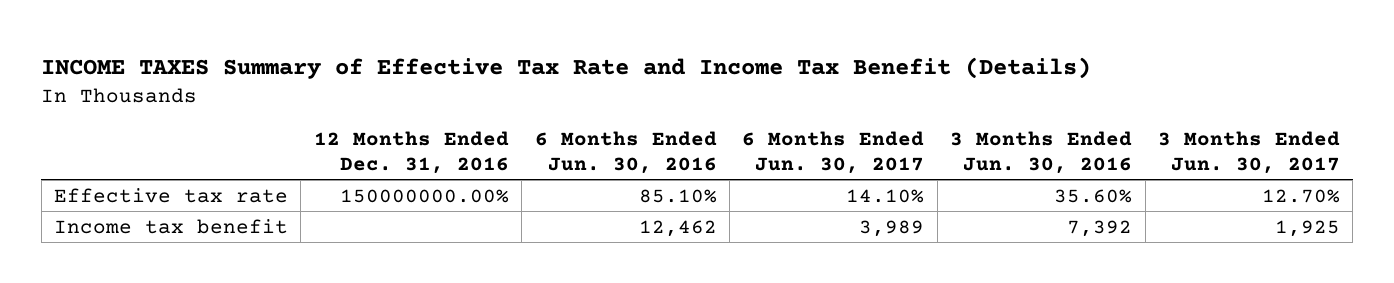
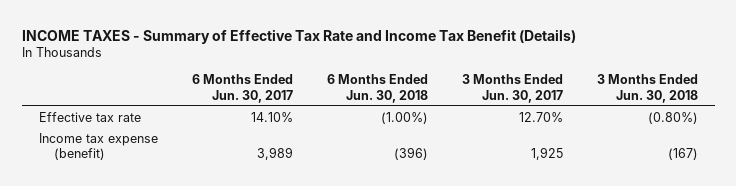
[41,56,1092,79] INCOME TAXES Summary of Effective Tax Rate and Income Tax Benefit (Details) -> [21,28,576,44] INCOME TAXES - Summary of Effective Tax Rate and Income Tax Benefit (Details)
[313,130,509,175] 12 Months Ended Dec. 31, 2016 -> none
[534,130,717,175] 6 Months Ended Jun. 30, 2016 -> none
[950,130,1133,175] 3 Months Ended Jun. 30, 2016 -> none
none -> [326,74,428,103] 6 Months Ended Jun. 30, 2018
none -> [596,74,698,103] 3 Months Ended Jun. 30, 2018
[53,218,288,234] Income tax benefit -> [38,132,158,161] Income tax expense (benefit)

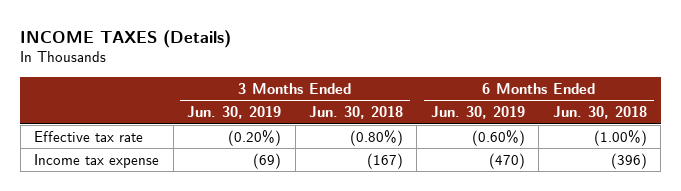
[21,28,576,44] INCOME TAXES - Summary of Effective Tax Rate and Income Tax Benefit (Details) -> [20,29,232,48] INCOME TAXES (Details)
[191,74,293,103] 6 Months Ended Jun. 30, 2017 -> none
[461,74,563,103] 3 Months Ended Jun. 30, 2017 -> none
none -> [187,106,282,120] Jun. 30, 2019
none -> [430,106,525,120] Jun. 30, 2019
[38,132,158,161] Income tax expense (benefit) -> [34,153,160,168] Income tax expense

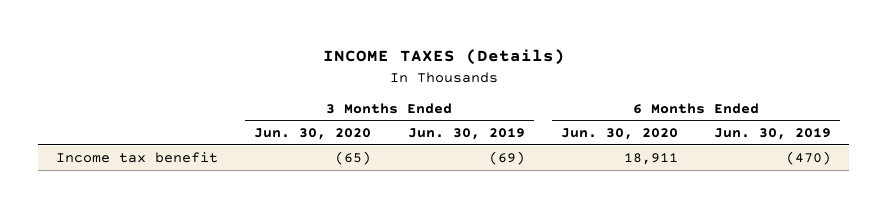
[308,106,403,120] Jun. 30, 2018 -> none
[552,106,647,120] Jun. 30, 2018 -> none
none -> [254,128,372,141] Jun. 30, 2020
none -> [560,128,678,141] Jun. 30, 2020
[34,130,144,142] Effective tax rate -> none
[34,153,160,168] Income tax expense -> [55,152,218,164] Income tax benefit

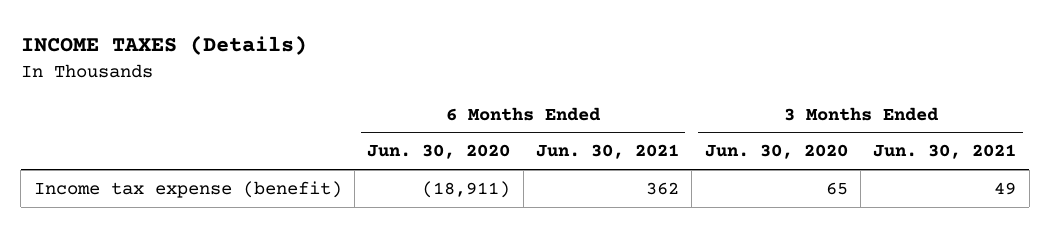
[407,128,525,141] Jun. 30, 2019 -> none
[714,128,832,141] Jun. 30, 2019 -> none
none -> [536,144,680,160] Jun. 30, 2021
none -> [873,144,1017,160] Jun. 30, 2021
[55,152,218,164] Income tax benefit -> [33,180,342,198] Income tax expense (benefit)
[335,151,372,166] (65) -> [825,181,848,195] 65
[623,153,678,166] 18,911 -> [422,180,511,198] (18,911)

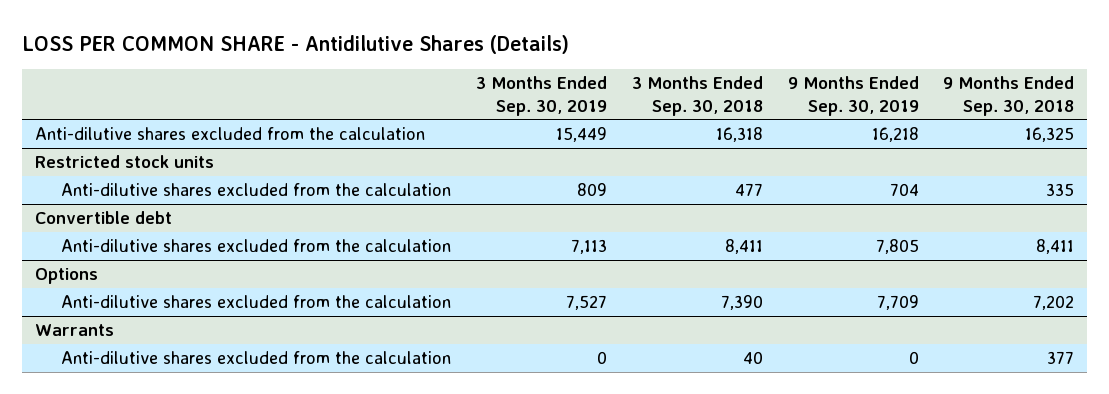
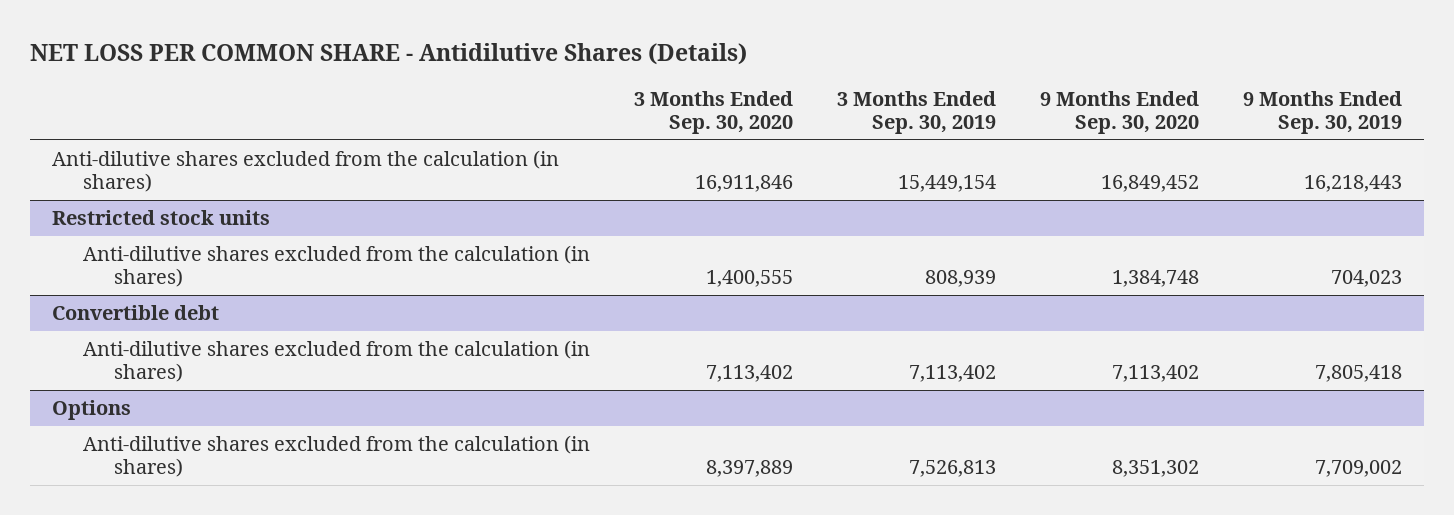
[22,34,570,54] LOSS PER COMMON SHARE - Antidilutive Shares (Details) -> [30,43,748,66] NET LOSS PER COMMON SHARE - Antidilutive Shares (Details)
[631,75,763,116] 3 Months Ended Sep. 30, 2018 -> none
[943,75,1075,116] 9 Months Ended Sep. 30, 2018 -> none
none -> [634,91,794,135] 3 Months Ended Sep. 30, 2020
none -> [1039,91,1199,135] 9 Months Ended Sep. 30, 2020
[34,127,425,141] Anti-dilutive shares excluded from the calculation -> [52,149,560,193] Anti-dilutive shares excluded from the calculation (in shares)
[556,127,608,143] 15,449 -> [897,175,996,193] 15,449,154
[871,127,919,143] 16,218 -> [1303,175,1402,193] 16,218,443
[61,183,452,197] Anti-dilutive shares excluded from the calculation -> [83,244,591,288] Anti-dilutive shares excluded from the calculation (in shares)
[577,183,608,197] 809 -> [924,270,996,288] 808,939
[889,183,919,197] 704 -> [1330,270,1402,288] 704,023
[61,239,452,253] Anti-dilutive shares excluded from the calculation -> [83,339,591,383] Anti-dilutive shares excluded from the calculation (in shares)
[571,239,608,255] 7,113 -> [908,365,996,383] 7,113,402
[875,239,919,255] 7,805 -> [1314,365,1402,383] 7,805,418
[34,324,114,337] Warrants -> none
[61,351,452,365] Anti-dilutive shares excluded from the calculation -> none
[61,295,452,309] Anti-dilutive shares excluded from the calculation -> [83,434,591,478] Anti-dilutive shares excluded from the calculation (in shares)
[566,295,608,311] 7,527 -> [908,460,996,478] 7,526,813
[876,295,919,311] 7,709 -> [1314,460,1402,478] 7,709,002

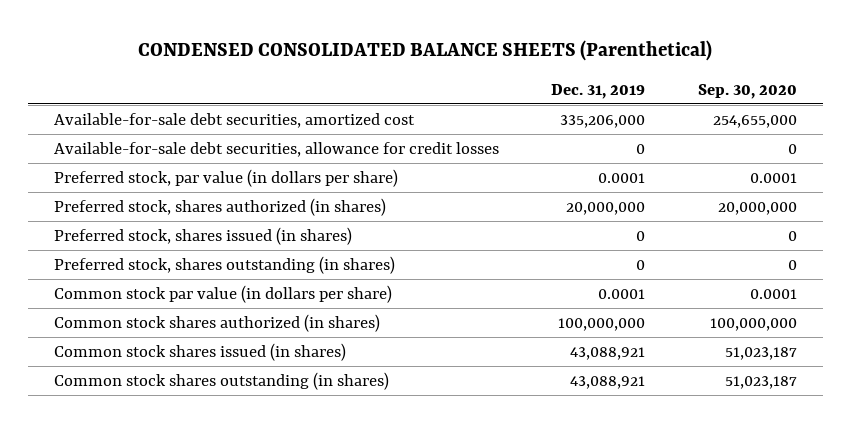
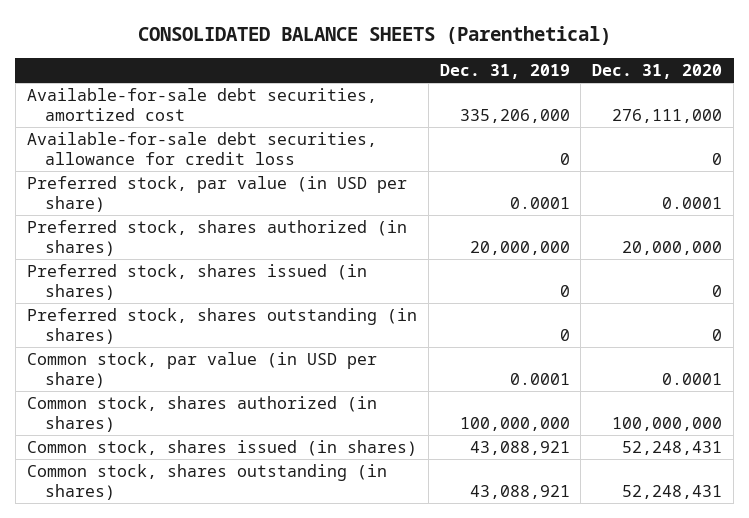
[138,40,713,62] CONDENSED CONSOLIDATED BALANCE SHEETS (Parenthetical) -> [137,26,611,46] CONSOLIDATED BALANCE SHEETS (Parenthetical)
[697,83,797,99] Sep. 30, 2020 -> none
none -> [592,64,723,80] Dec. 31, 2020
[53,141,499,157] Available-for-sale debt securities, allowance for credit losses -> [26,132,377,165] Available-for-sale debt securities, allowance for credit loss
[53,168,398,187] Preferred stock, par value (in dollars per share) -> [26,176,407,212] Preferred stock, par value (in USD per share)
[53,284,392,303] Common stock par value (in dollars per share) -> [26,352,377,388] Common stock, par value (in USD per share)
[53,313,380,332] Common stock shares authorized (in shares) -> [26,396,377,432] Common stock, shares authorized (in shares)
[53,342,346,361] Common stock shares issued (in shares) -> [26,440,417,457] Common stock, shares issued (in shares)
[53,371,389,390] Common stock shares outstanding (in shares) -> [26,464,387,500] Common stock, shares outstanding (in shares)

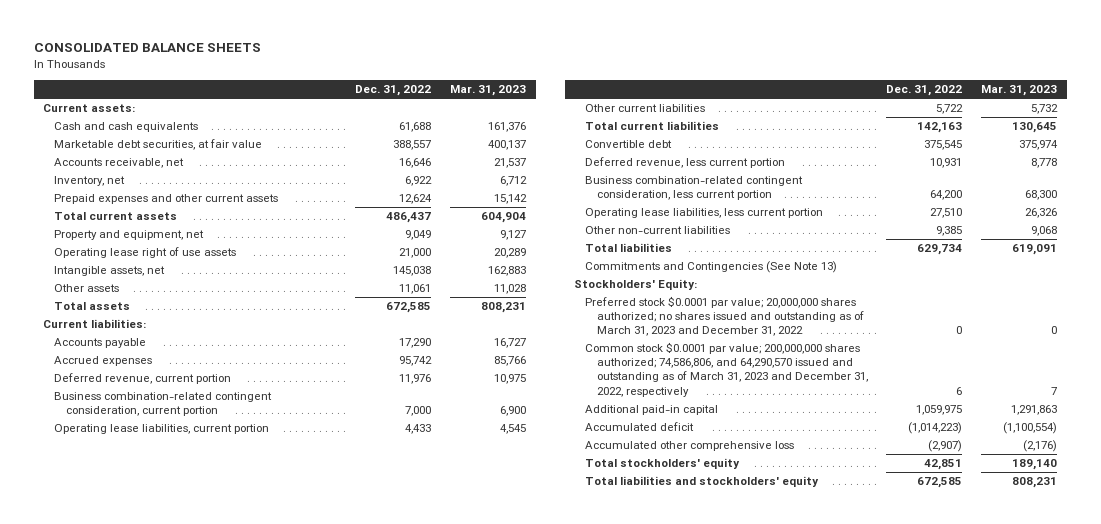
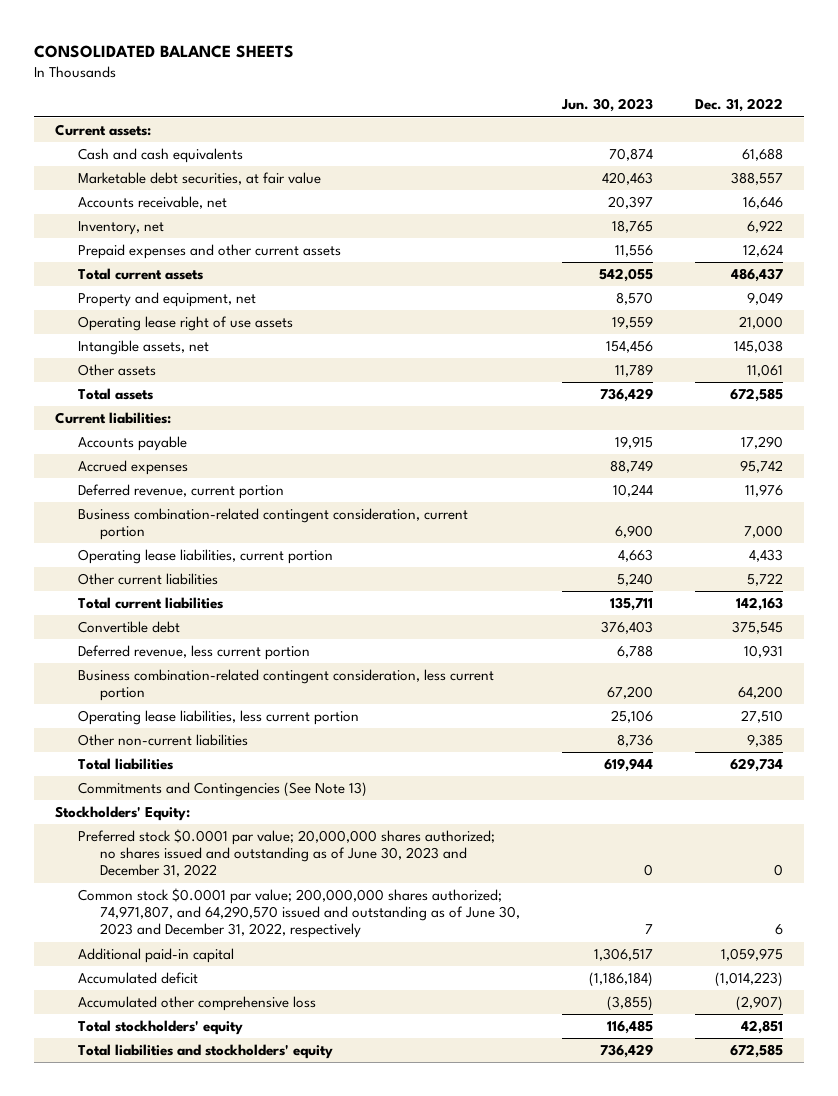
[450,84,527,96] Mar. 31, 2023 -> none
none -> [561,98,654,113] Jun. 30, 2023
[585,296,864,337] Preferred stock $0.0001 par value; 20,000,000 shares authorized; no shares issued and outstanding as of March 31, 2023 and December 31, 2022 -> [77,829,495,878] Preferred stock $0.0001 par value; 20,000,000 shares authorized; no shares issued and outstanding as of June 30, 2023 and December 31, 2022
[585,342,868,397] Common stock $0.0001 par value; 200,000,000 shares authorized; 74,586,806, and 64,290,570 issued and outstanding as of March 31, 2023 and December 31, 2022, respectively -> [77,888,521,939] Common stock $0.0001 par value; 200,000,000 shares authorized; 74,971,807, and 64,290,570 issued and outstanding as of June 30, 2023 and December 31, 2022, respectively

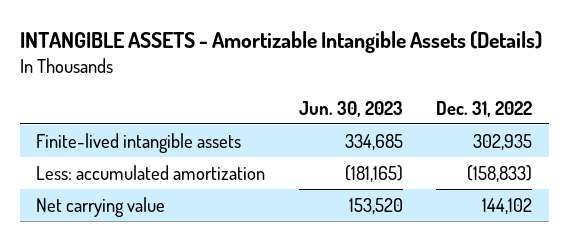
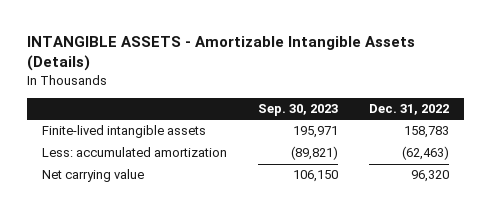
[298,100,403,117] Jun. 30, 2023 -> none
none -> [258,103,339,116] Sep. 30, 2023
[473,133,533,150] 302,935 -> [403,126,449,139] 158,783
[467,164,533,182] (158,833) -> [401,146,449,161] (62,463)
[482,197,533,214] 144,102 -> [410,170,449,183] 96,320

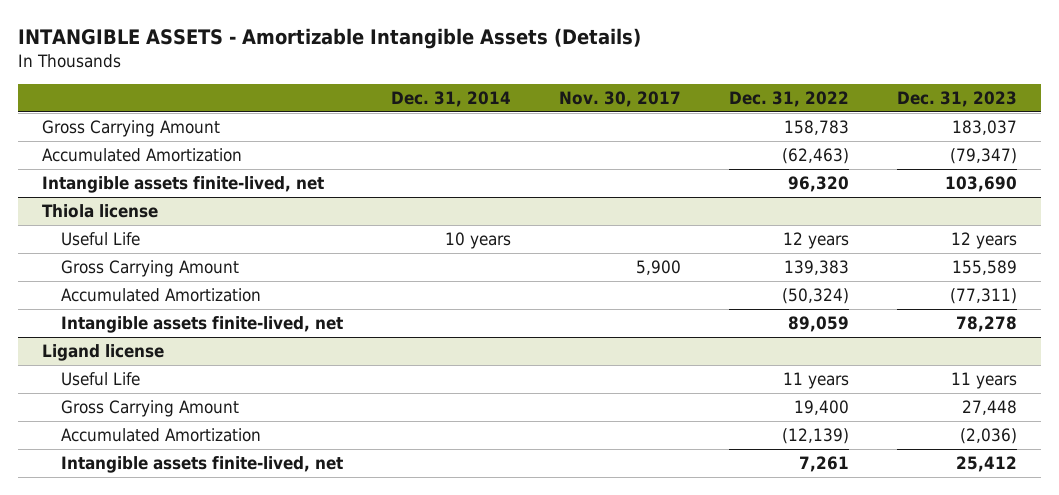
[258,103,339,116] Sep. 30, 2023 -> none
none -> [390,91,511,108] Dec. 31, 2014
none -> [558,91,681,108] Nov. 30, 2017
none -> [897,91,1018,108] Dec. 31, 2023
[42,125,207,139] Finite-lived intangible assets -> [41,120,220,138] Gross Carrying Amount
[42,147,228,158] Less: accumulated amortization -> [41,148,242,163] Accumulated Amortization
[42,169,145,183] Net carrying value -> [41,176,324,194] Intangible assets finite-lived, net
none -> [41,204,158,219] Thiola license
none -> [60,232,140,247] Useful Life
none -> [60,260,239,278] Gross Carrying Amount
none -> [60,288,261,303] Accumulated Amortization
none -> [60,316,343,334] Intangible assets finite-lived, net
none -> [41,344,164,362] Ligand license
none -> [60,372,140,387] Useful Life
none -> [60,400,239,418] Gross Carrying Amount
none -> [60,428,261,443] Accumulated Amortization
none -> [60,456,343,474] Intangible assets finite-lived, net

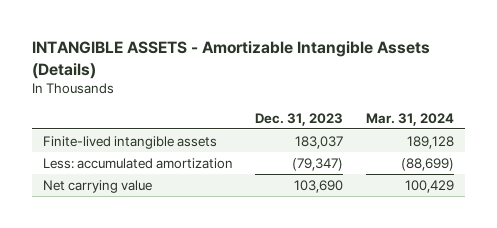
[390,91,511,108] Dec. 31, 2014 -> none
[558,91,681,108] Nov. 30, 2017 -> none
[728,91,849,108] Dec. 31, 2022 -> none
none -> [365,112,454,126] Mar. 31, 2024
[41,204,158,219] Thiola license -> none
[60,232,140,247] Useful Life -> none
[60,260,239,278] Gross Carrying Amount -> none
[60,288,261,303] Accumulated Amortization -> none
[60,316,343,334] Intangible assets finite-lived, net -> none
[41,344,164,362] Ligand license -> none
[60,372,140,387] Useful Life -> none
[60,400,239,418] Gross Carrying Amount -> none
[60,428,261,443] Accumulated Amortization -> none
[60,456,343,474] Intangible assets finite-lived, net -> none
[41,120,220,138] Gross Carrying Amount -> [43,135,218,149] Finite-lived intangible assets
[41,148,242,163] Accumulated Amortization -> [43,157,234,169] Less: accumulated amortization
[41,176,324,194] Intangible assets finite-lived, net -> [43,179,153,193] Net carrying value

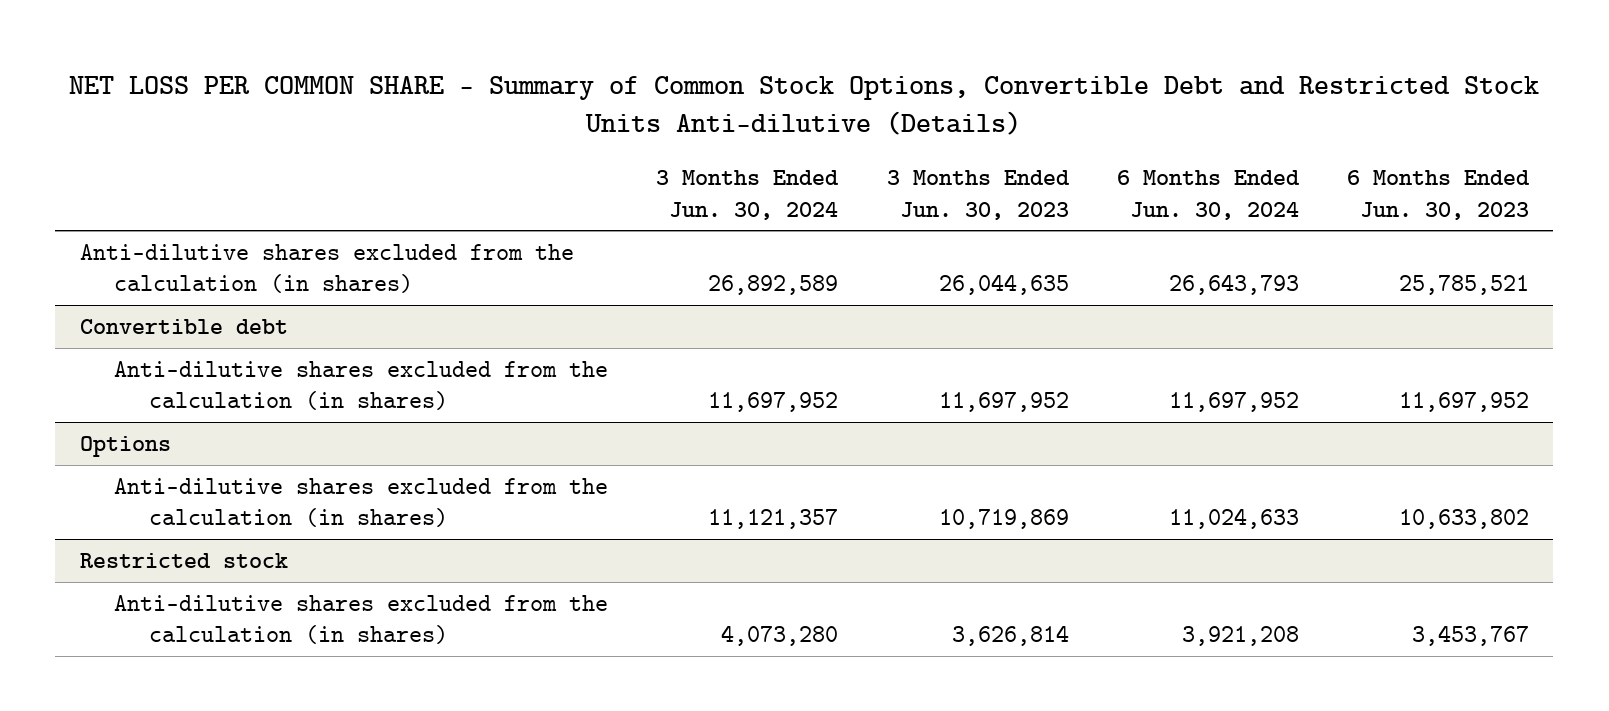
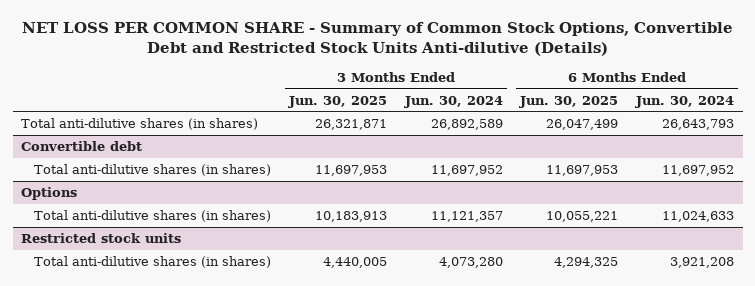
[886,170,1070,220] 3 Months Ended Jun. 30, 2023 -> none
[1347,170,1531,220] 6 Months Ended Jun. 30, 2023 -> none
none -> [288,95,388,108] Jun. 30, 2025
none -> [519,95,619,108] Jun. 30, 2025
[79,243,574,294] Anti-dilutive shares excluded from the calculation (in shares) -> [21,118,259,131] Total anti-dilutive shares (in shares)
[114,360,609,411] Anti-dilutive shares excluded from the calculation (in shares) -> [34,164,272,177] Total anti-dilutive shares (in shares)
[114,477,609,528] Anti-dilutive shares excluded from the calculation (in shares) -> [34,210,272,223] Total anti-dilutive shares (in shares)
[79,552,288,568] Restricted stock -> [21,233,182,244] Restricted stock units
[114,594,609,645] Anti-dilutive shares excluded from the calculation (in shares) -> [34,256,272,269] Total anti-dilutive shares (in shares)

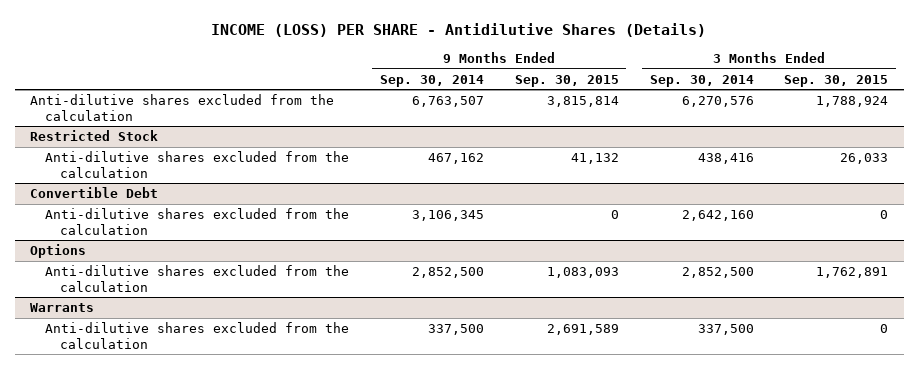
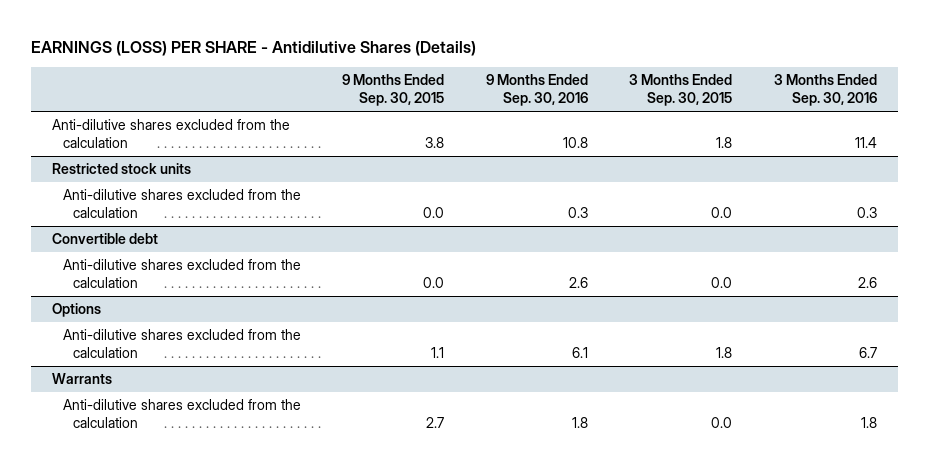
[211,22,707,37] INCOME (LOSS) PER SHARE - Antidilutive Shares (Details) -> [30,40,476,56] EARNINGS (LOSS) PER SHARE - Antidilutive Shares (Details)
[379,74,484,87] Sep. 30, 2014 -> none
[649,74,754,87] Sep. 30, 2014 -> none
none -> [485,73,588,107] 9 Months Ended Sep. 30, 2016
none -> [774,73,878,107] 3 Months Ended Sep. 30, 2016
[546,96,619,108] 3,815,814 -> [425,137,445,149] 3.8
[816,96,889,108] 1,788,924 -> [716,137,733,149] 1.8
[30,130,159,142] Restricted Stock -> [51,163,191,175] Restricted stock units
[570,153,619,165] 41,132 -> [423,207,445,219] 0.0
[840,153,889,165] 26,033 -> [711,207,733,219] 0.0
[30,187,159,199] Convertible Debt -> [51,233,158,245] Convertible debt
[610,210,619,220] 0 -> [423,277,445,289] 0.0
[880,210,889,220] 0 -> [711,277,733,289] 0.0
[546,267,619,279] 1,083,093 -> [431,347,445,359] 1.1
[816,267,889,279] 1,762,891 -> [716,347,733,359] 1.8
[546,324,619,336] 2,691,589 -> [426,417,445,429] 2.7
[880,324,889,334] 0 -> [711,417,733,429] 0.0

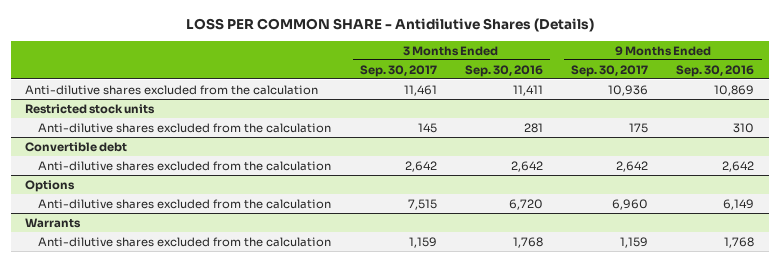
[30,40,476,56] EARNINGS (LOSS) PER SHARE - Antidilutive Shares (Details) -> [185,18,594,33] LOSS PER COMMON SHARE - Antidilutive Shares (Details)
[342,73,445,107] 9 Months Ended Sep. 30, 2015 -> none
[629,73,733,107] 3 Months Ended Sep. 30, 2015 -> none
none -> [359,64,437,77] Sep. 30, 2017
none -> [571,64,649,77] Sep. 30, 2017
[562,137,588,149] 10.8 -> [714,84,755,96] 10,869
[855,137,878,149] 11.4 -> [512,84,543,96] 11,411
[567,207,588,219] 0.3 -> [733,122,755,133] 310
[857,207,878,219] 0.3 -> [523,122,543,133] 281
[568,277,588,289] 2.6 -> [722,160,755,172] 2,642
[858,277,878,289] 2.6 -> [510,160,543,172] 2,642
[571,347,588,359] 6.1 -> [723,198,755,210] 6,149
[859,347,878,359] 6.7 -> [508,198,543,210] 6,720
[571,417,588,429] 1.8 -> [724,236,755,248] 1,768
[861,417,878,429] 1.8 -> [512,236,543,248] 1,768

